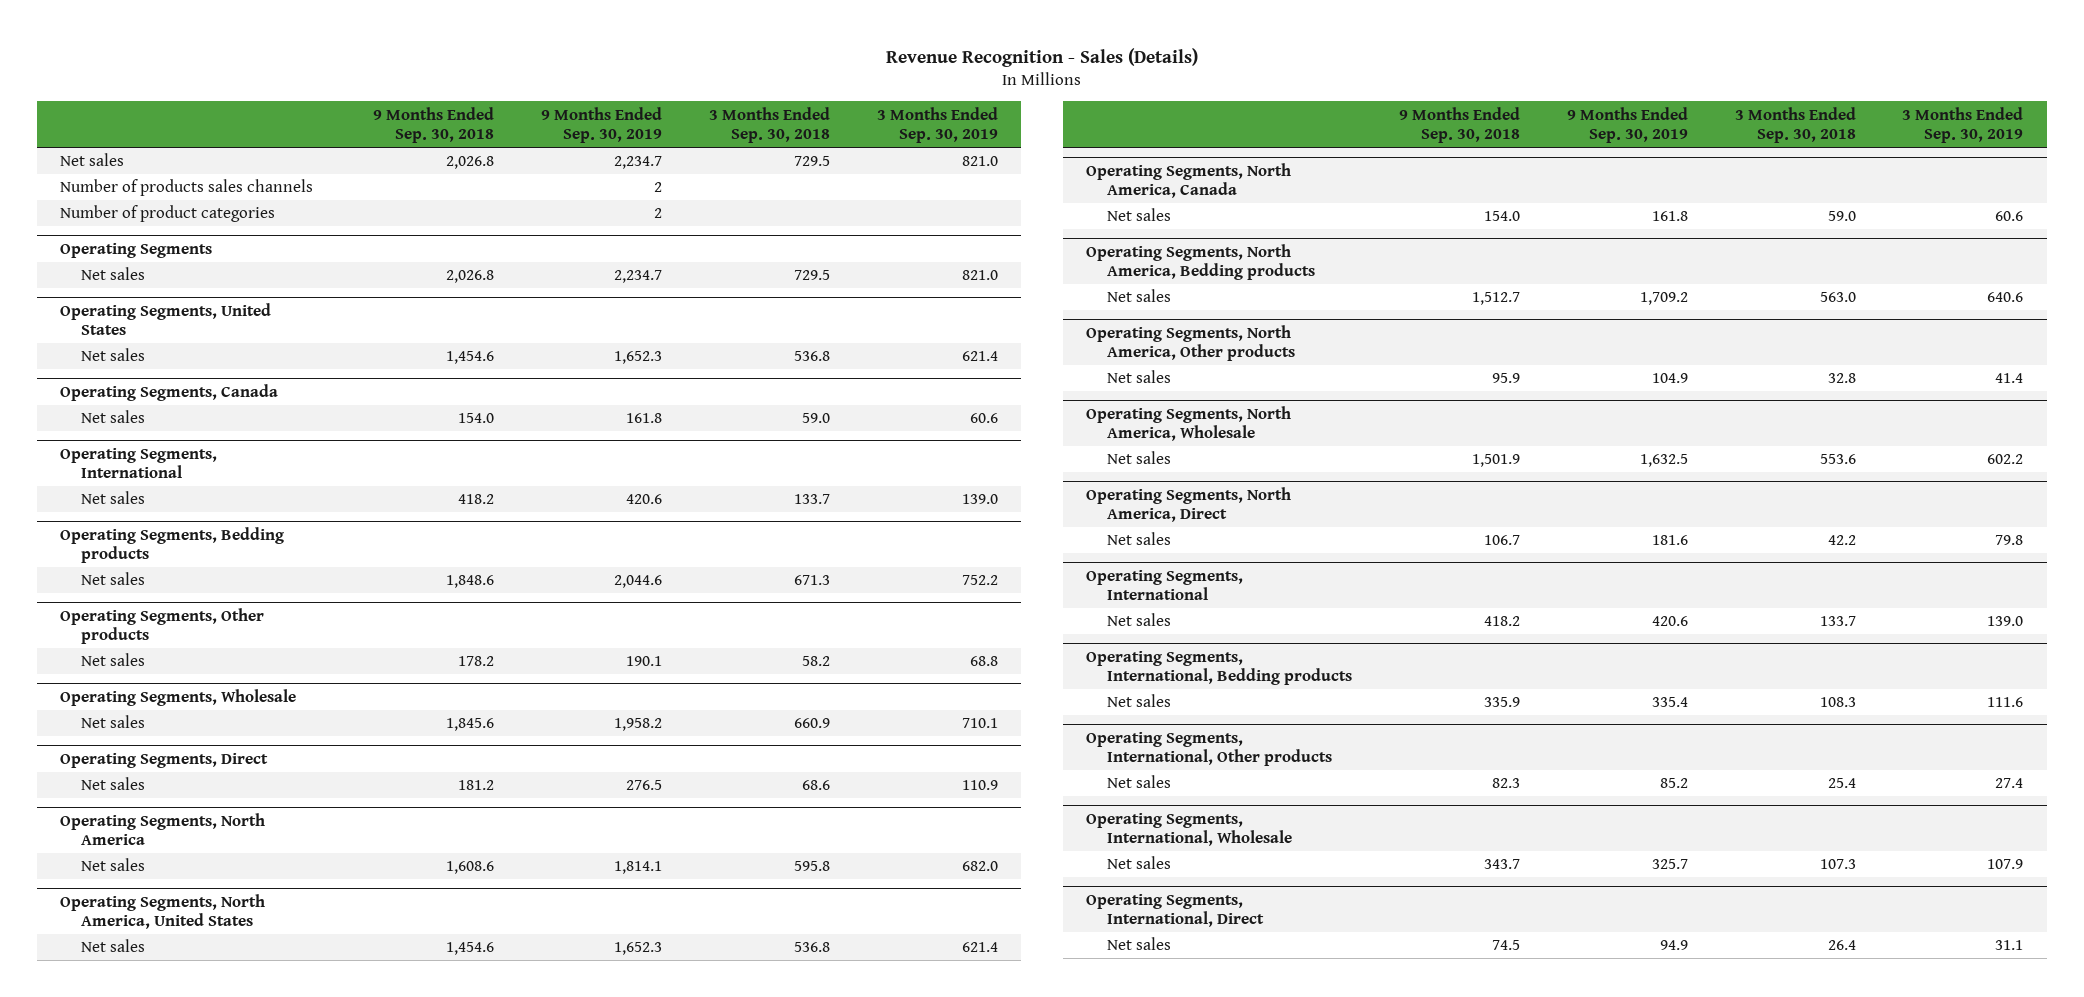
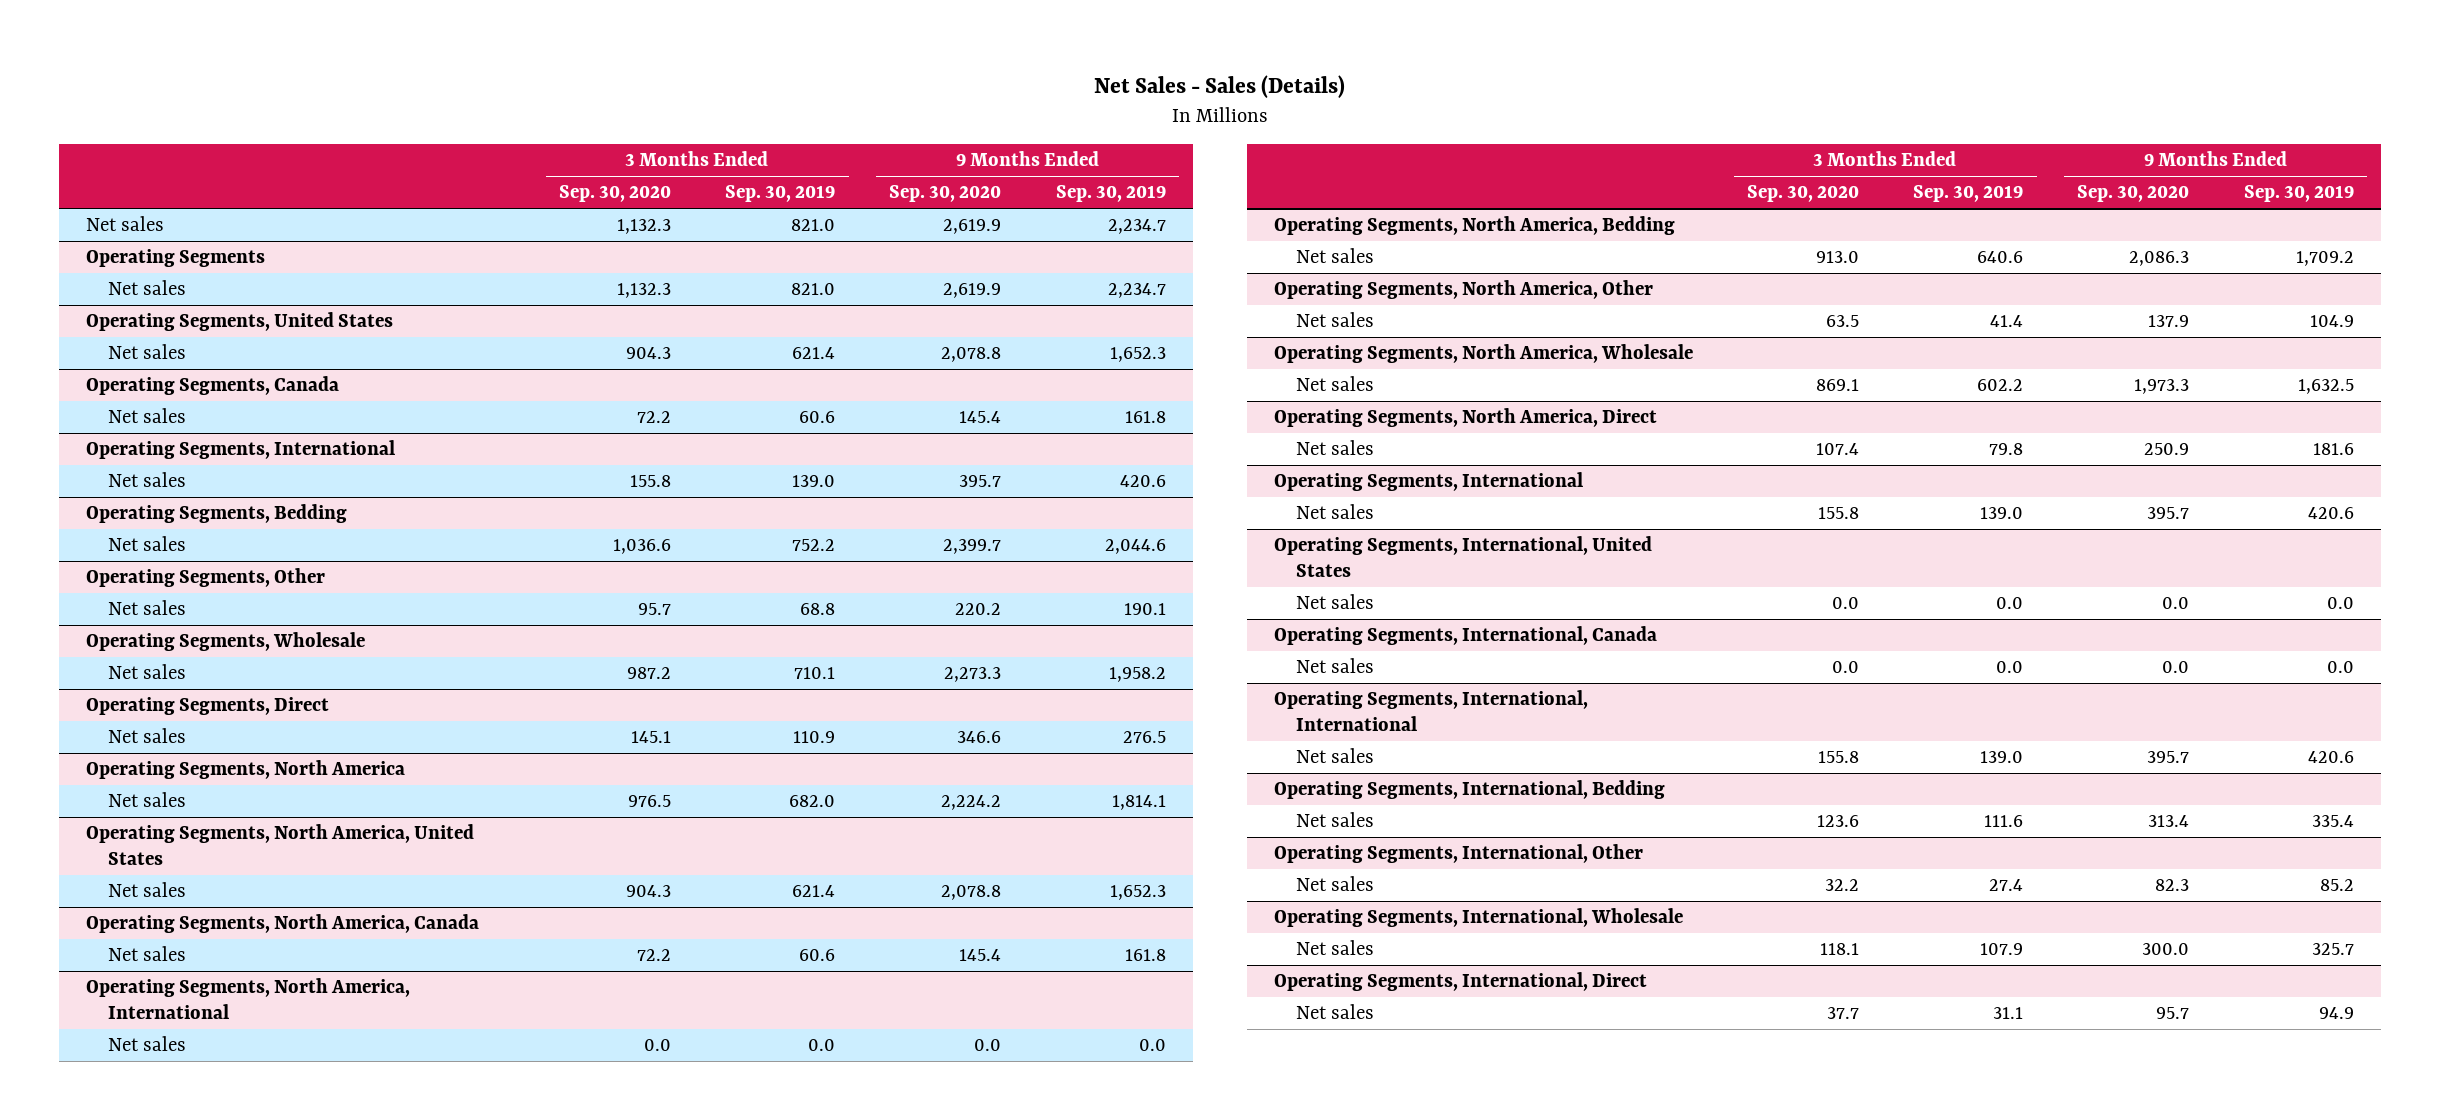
[885,47,1198,67] Revenue Recognition - Sales (Details) -> [1093,74,1345,98] Net Sales - Sales (Details)
[373,106,495,144] 9 Months Ended Sep. 30, 2018 -> none
[708,106,830,144] 3 Months Ended Sep. 30, 2018 -> none
none -> [559,185,672,203] Sep. 30, 2020
none -> [889,185,1002,203] Sep. 30, 2020
[60,179,314,197] Number of products sales channels -> none
[60,205,276,223] Number of product categories -> none
[60,527,285,564] Operating Segments, Bedding products -> [86,504,348,524] Operating Segments, Bedding
[60,608,265,645] Operating Segments, Other products -> [86,568,326,588] Operating Segments, Other
none -> [86,978,411,1019] Operating Segments, North America, International
none -> [107,1036,186,1052] Net sales
[1085,244,1315,281] Operating Segments, North America, Bedding products -> [1274,216,1676,236] Operating Segments, North America, Bedding
[1085,325,1295,362] Operating Segments, North America, Other products -> [1274,280,1654,300] Operating Segments, North America, Other
none -> [1274,536,1653,577] Operating Segments, International, United States
none -> [1295,594,1374,610] Net sales
none -> [1274,626,1658,646] Operating Segments, International, Canada
none -> [1295,658,1374,674] Net sales
none -> [1274,690,1589,731] Operating Segments, International, International
none -> [1295,748,1374,764] Net sales
[1085,651,1352,686] Operating Segments, International, Bedding products -> [1274,780,1666,800] Operating Segments, International, Bedding
[1085,732,1332,767] Operating Segments, International, Other products -> [1274,844,1644,864] Operating Segments, International, Other

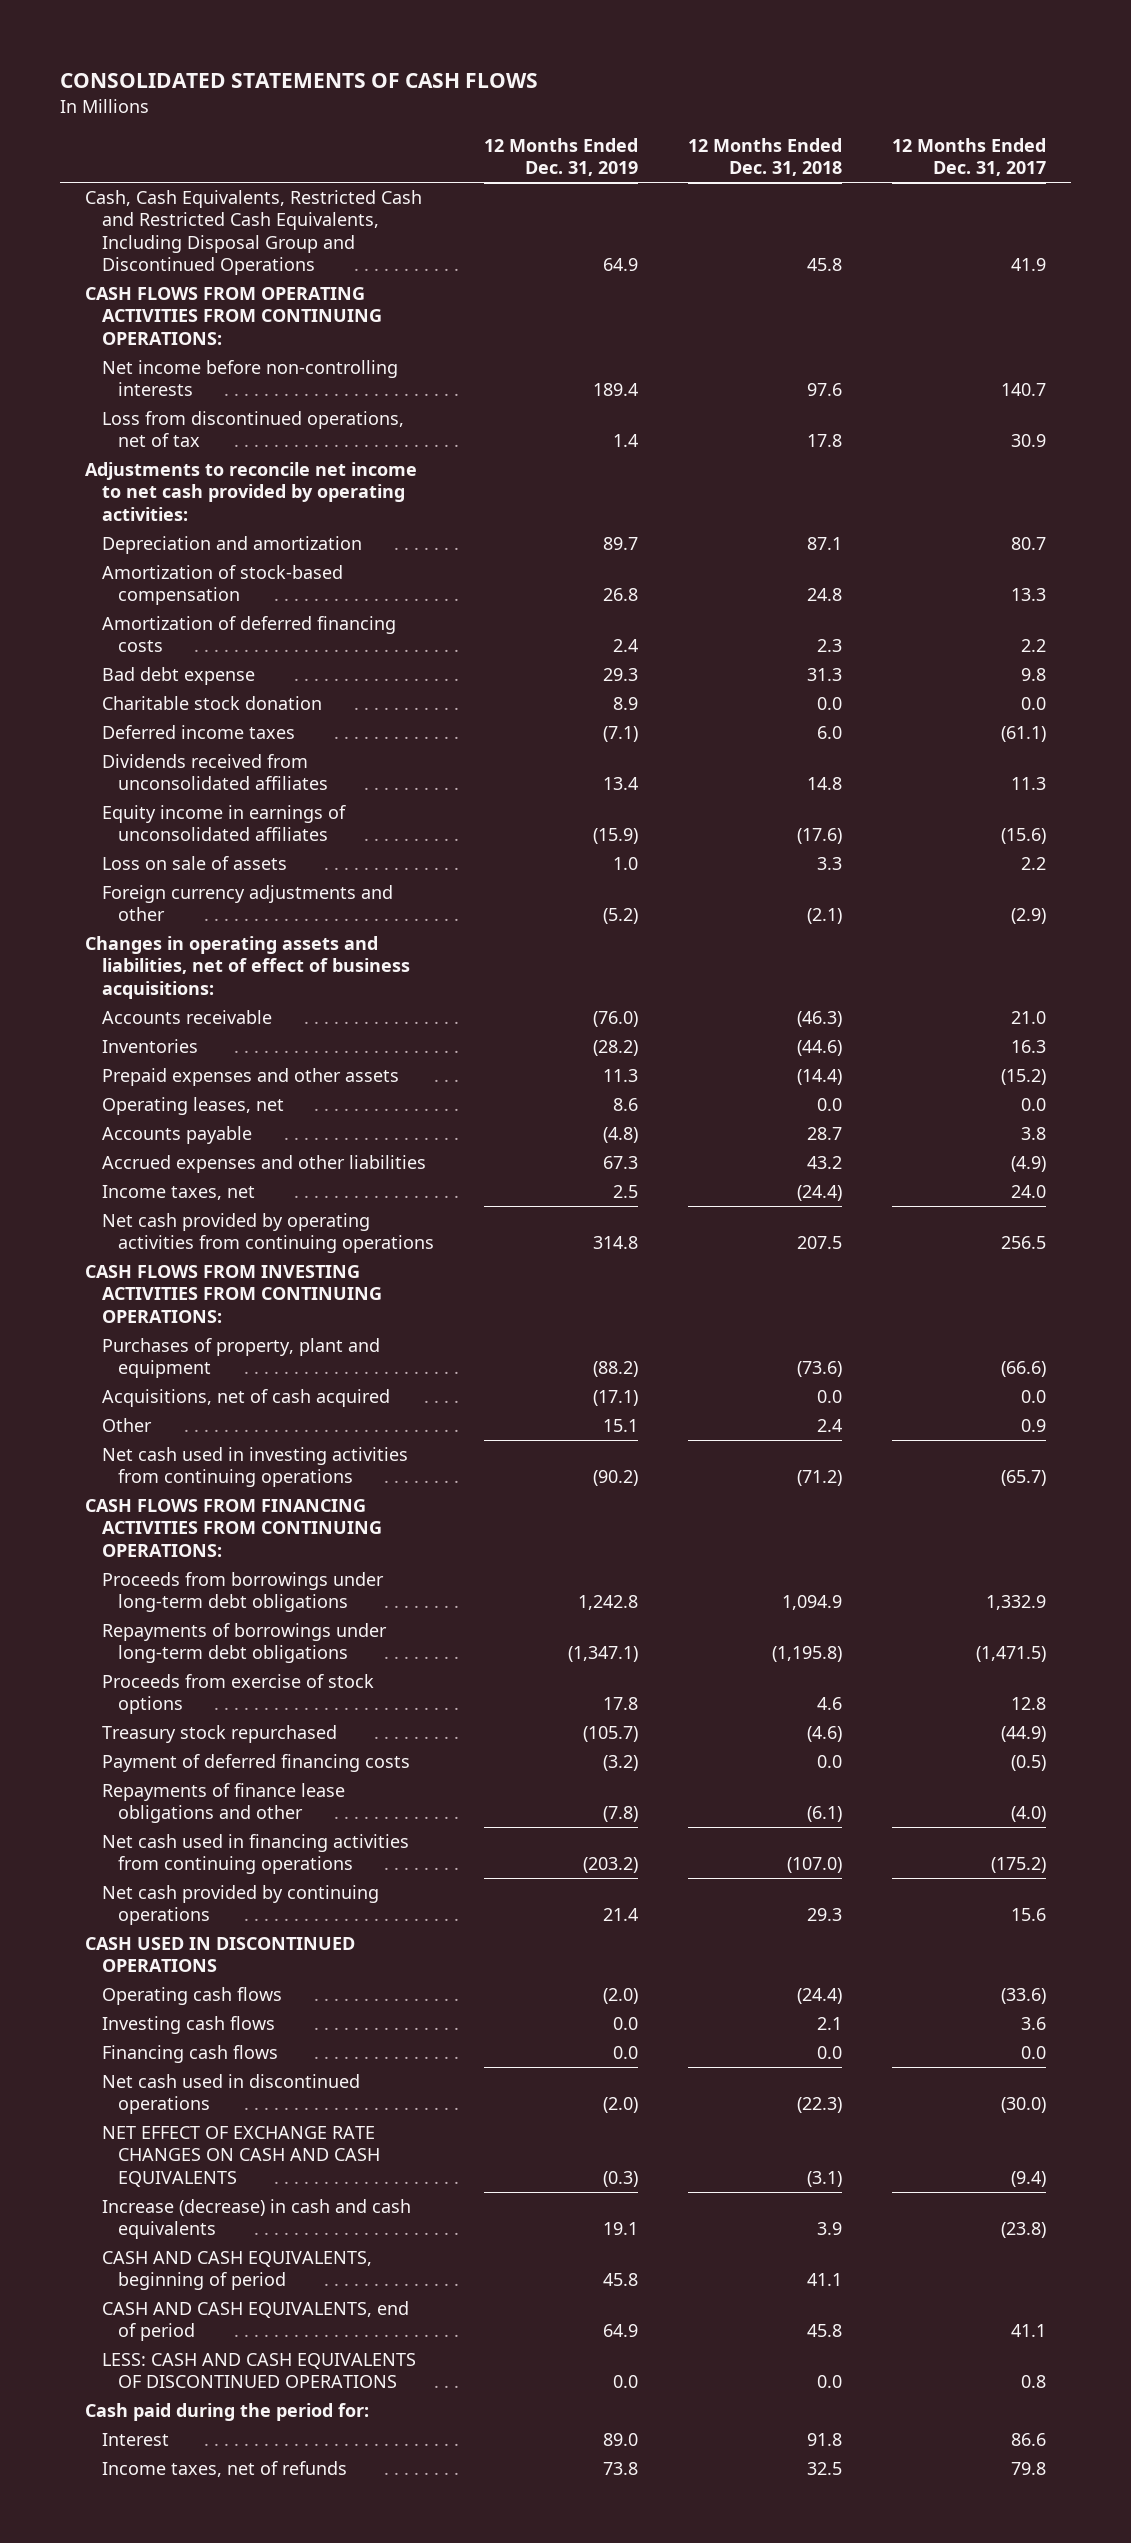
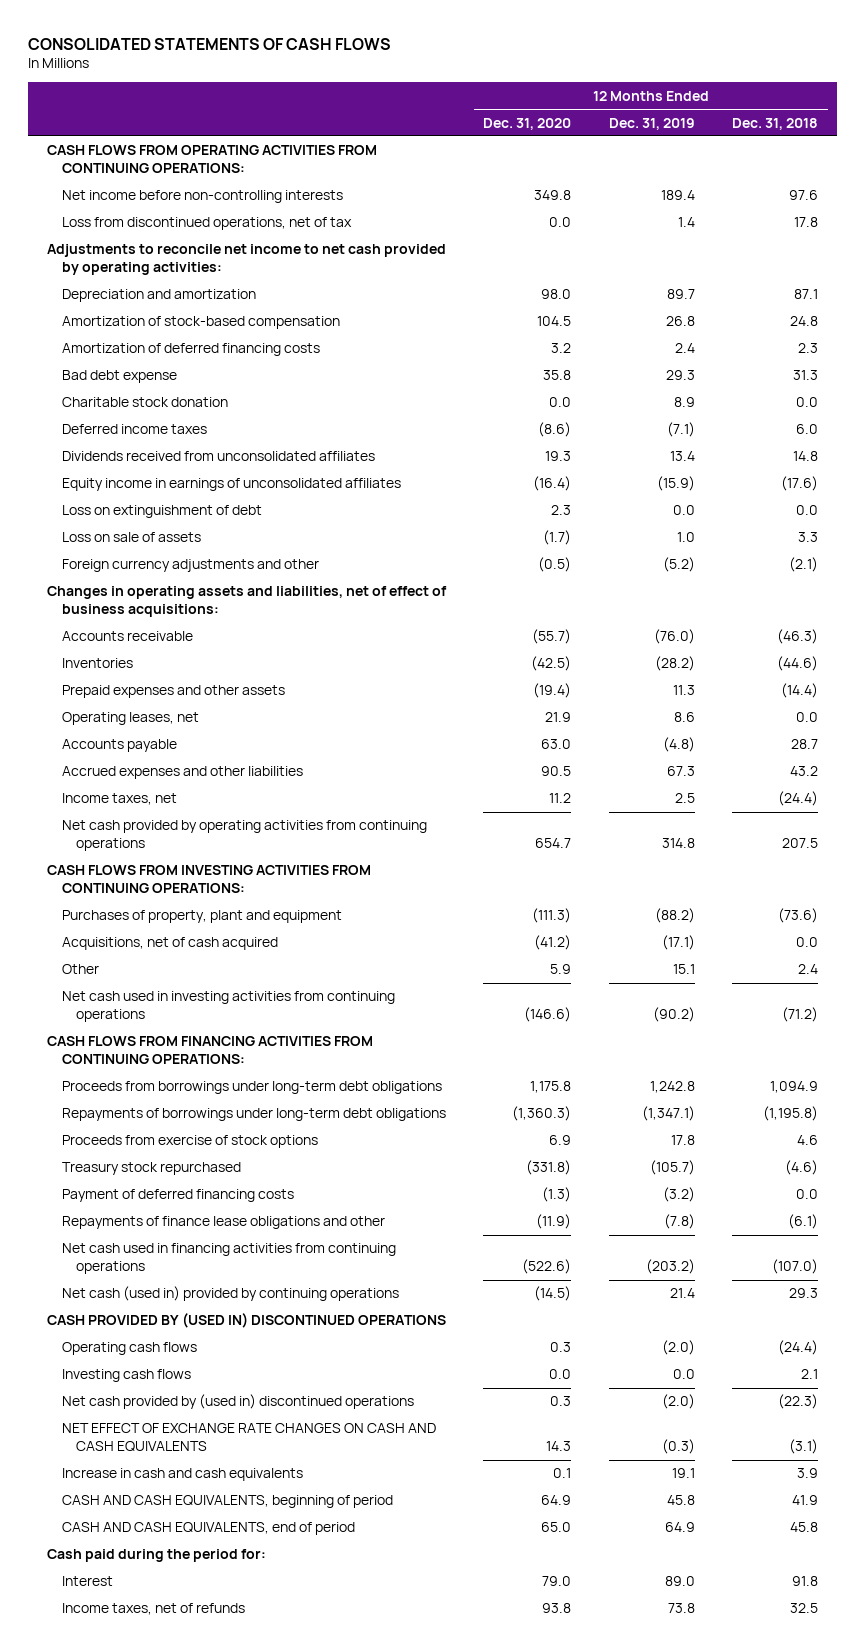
[891,137,1046,177] 12 Months Ended Dec. 31, 2017 -> none
none -> [483,117,572,130] Dec. 31, 2020
[85,189,423,276] Cash, Cash Equivalents, Restricted Cash and Restricted Cash Equivalents, Including Disposal Group and Discontinued Operations -> none
none -> [61,505,262,519] Loss on extinguishment of debt
[101,1884,379,1926] Net cash provided by continuing operations -> [61,1286,399,1302] Net cash (used in) provided by continuing operations
[85,1936,356,1973] CASH USED IN DISCONTINUED OPERATIONS -> [46,1313,446,1329] CASH PROVIDED BY (USED IN) DISCONTINUED OPERATIONS
[101,2044,278,2063] Financing cash flows -> none
[101,2073,360,2115] Net cash used in discontinued operations -> [61,1394,414,1410] Net cash provided by (used in) discontinued operations
[101,2198,411,2240] Increase (decrease) in cash and cash equivalents -> [61,1468,303,1482] Increase in cash and cash equivalents
[807,2273,843,2287] 41.1 -> [792,1495,819,1506] 41.9
[101,2352,416,2389] LESS: CASH AND CASH EQUIVALENTS OF DISCONTINUED OPERATIONS -> none

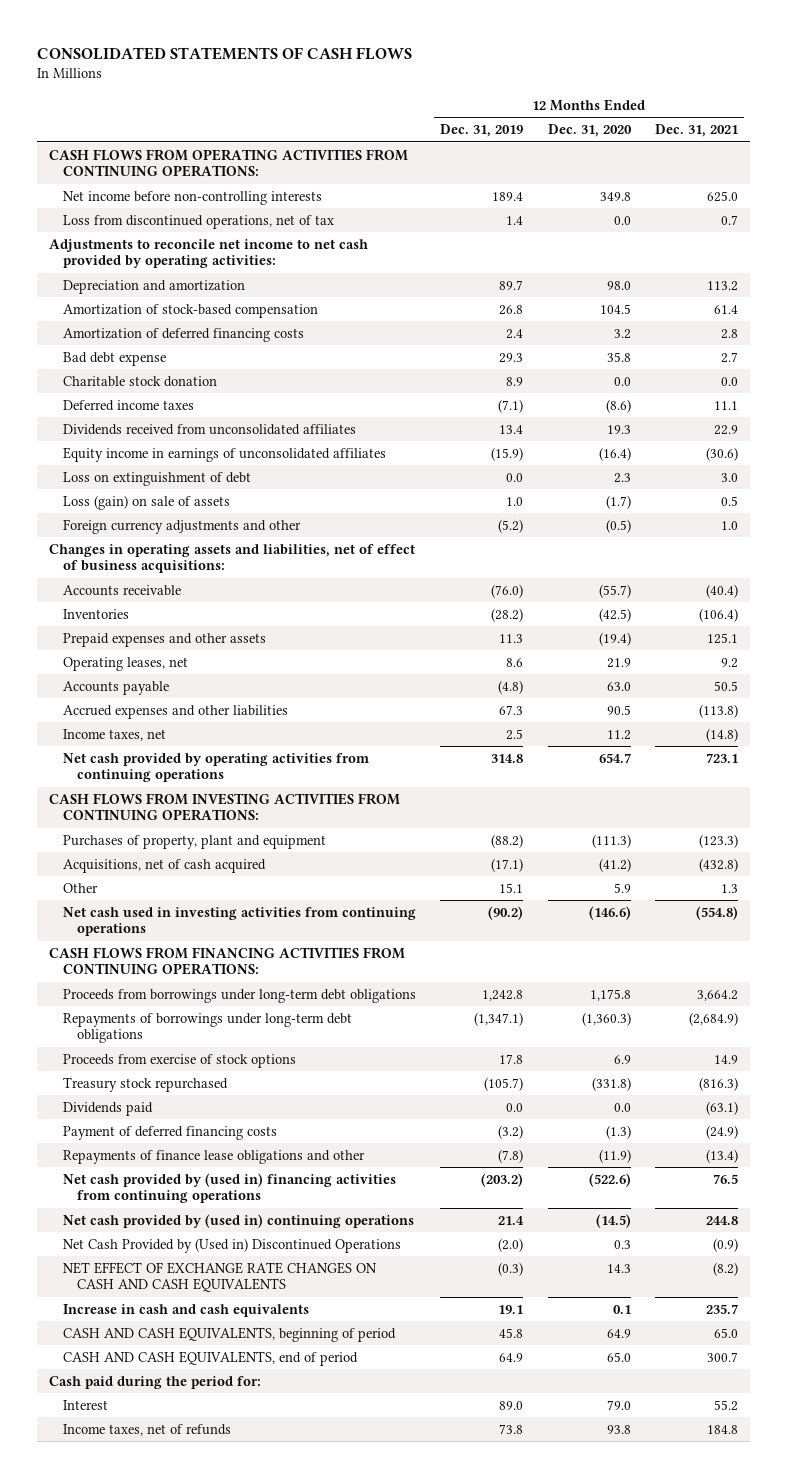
[732,117,819,130] Dec. 31, 2018 -> none
none -> [655,123,739,137] Dec. 31, 2021
[61,532,201,543] Loss on sale of assets -> [63,494,231,510] Loss (gain) on sale of assets
none -> [63,1101,154,1116] Dividends paid
[46,1313,446,1329] CASH PROVIDED BY (USED IN) DISCONTINUED OPERATIONS -> none
[61,1342,197,1356] Operating cash flows -> none
[61,1369,191,1383] Investing cash flows -> none
[61,1243,396,1275] Net cash used in financing activities from continuing operations -> [63,1172,397,1204] Net cash provided by (used in) financing activities from continuing operations
[61,1286,399,1302] Net cash (used in) provided by continuing operations -> [63,1213,415,1228] Net cash provided by (used in) continuing operations
[61,1394,414,1410] Net cash provided by (used in) discontinued operations -> [63,1237,402,1253] Net Cash Provided by (Used in) Discontinued Operations

